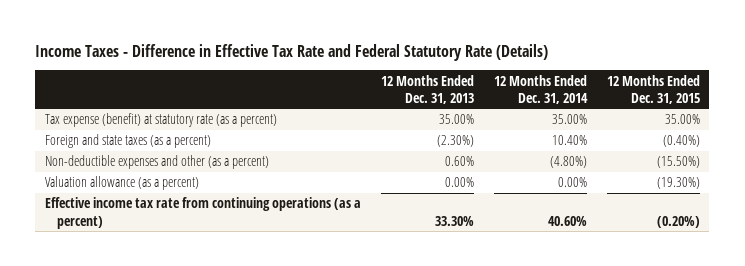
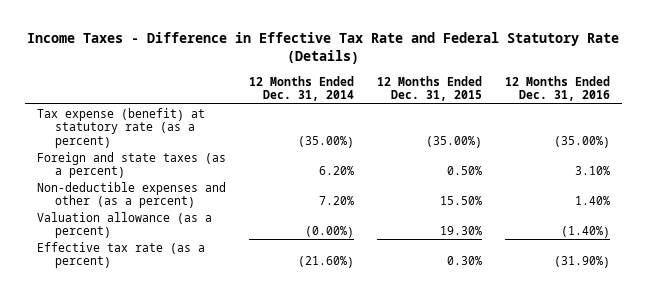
[381,74,475,104] 12 Months Ended Dec. 31, 2013 -> none
none -> [504,75,610,102] 12 Months Ended Dec. 31, 2016
[551,114,587,125] 35.00% -> [297,135,354,148] (35.00%)
[664,114,700,125] 35.00% -> [425,135,482,148] (35.00%)
[551,135,587,146] 10.40% -> [318,166,354,176] 6.20%
[662,135,700,148] (0.40%) -> [446,166,482,176] 0.50%
[549,156,587,169] (4.80%) -> [318,196,354,206] 7.20%
[656,156,700,169] (15.50%) -> [439,196,482,206] 15.50%
[557,177,587,188] 0.00% -> [304,226,354,239] (0.00%)
[656,177,700,190] (19.30%) -> [439,226,482,236] 19.30%
[45,197,362,229] Effective income tax rate from continuing operations (as a percent) -> [36,241,205,269] Effective tax rate (as a percent)
[547,215,587,226] 40.60% -> [297,256,354,269] (21.60%)
[656,215,700,228] (0.20%) -> [446,256,482,266] 0.30%

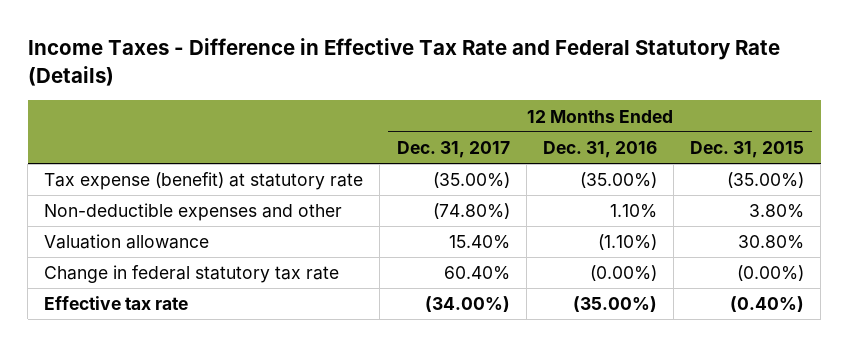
[248,75,354,102] 12 Months Ended Dec. 31, 2014 -> none
none -> [396,140,510,158] Dec. 31, 2017
[36,151,226,179] Foreign and state taxes (as a percent) -> none
[36,107,205,148] Tax expense (benefit) at statutory rate (as a percent) -> [44,172,364,191] Tax expense (benefit) at statutory rate
[36,181,226,209] Non-deductible expenses and other (as a percent) -> [44,203,343,222] Non-deductible expenses and other
[439,196,482,206] 15.50% -> [749,204,805,219] 3.80%
[574,196,610,206] 1.40% -> [609,204,657,219] 1.10%
[36,211,212,239] Valuation allowance (as a percent) -> [44,234,210,250] Valuation allowance
[439,226,482,236] 19.30% -> [738,235,805,250] 30.80%
[560,226,610,239] (1.40%) -> [597,234,657,251] (1.10%)
none -> [44,265,340,284] Change in federal statutory tax rate
[36,241,205,269] Effective tax rate (as a percent) -> [44,296,189,311] Effective tax rate
[446,256,482,266] 0.30% -> [730,296,805,313] (0.40%)
[553,256,610,269] (31.90%) -> [572,296,657,313] (35.00%)

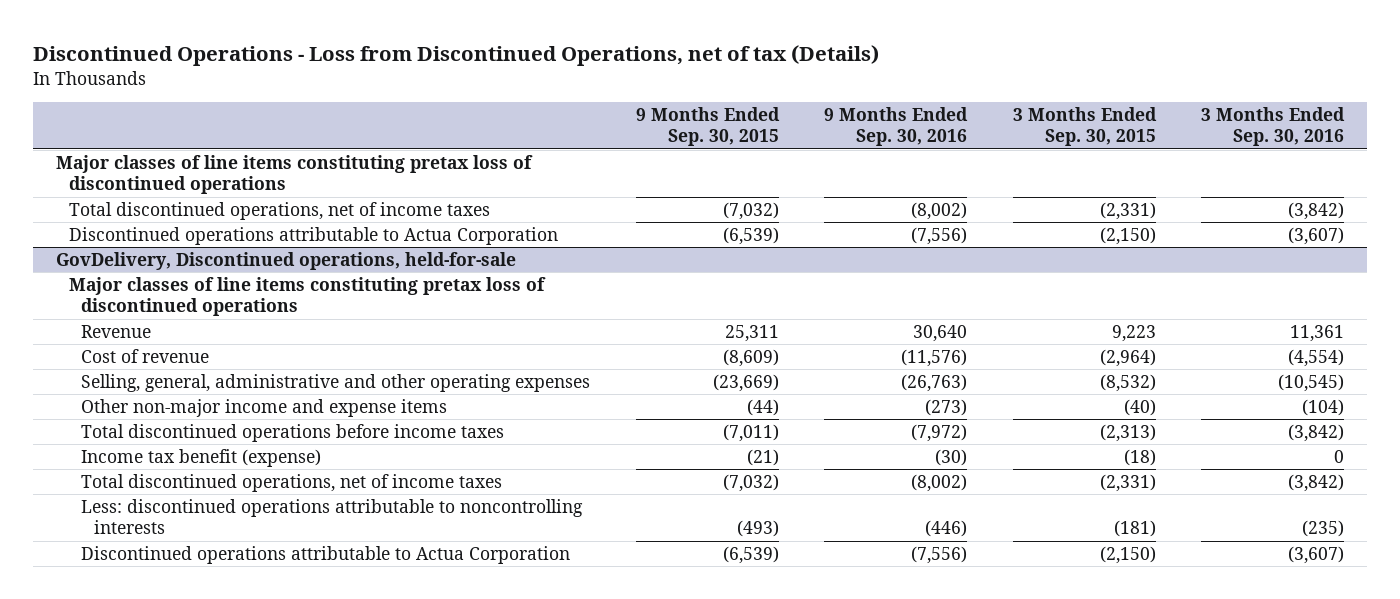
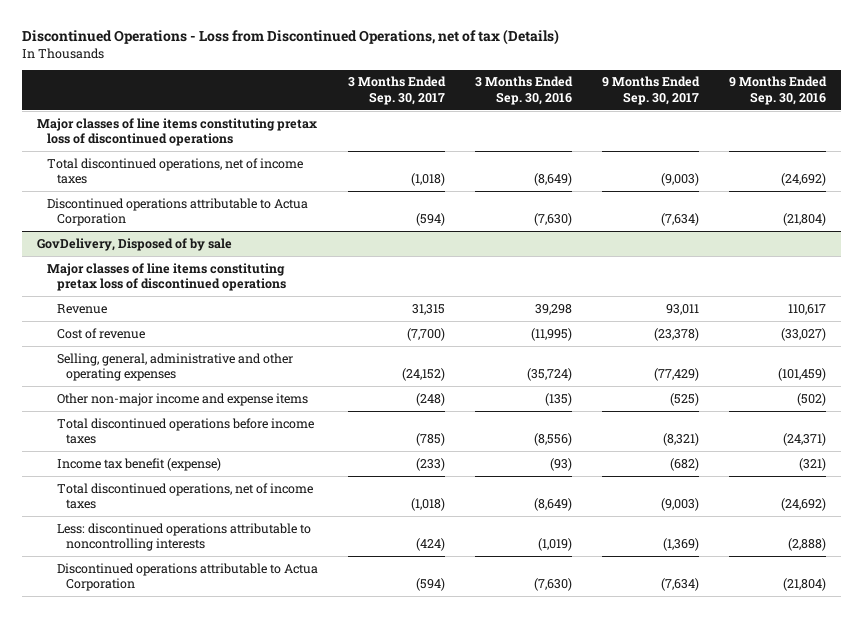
[635,107,780,147] 9 Months Ended Sep. 30, 2015 -> none
[1012,107,1157,147] 3 Months Ended Sep. 30, 2015 -> none
none -> [347,76,446,106] 3 Months Ended Sep. 30, 2017
none -> [602,76,701,106] 9 Months Ended Sep. 30, 2017
[56,252,517,271] GovDelivery, Discontinued operations, held-for-sale -> none
[911,202,968,221] (8,002) -> [781,173,827,187] (24,692)
[1288,202,1345,221] (3,842) -> [533,173,572,187] (8,649)
[911,227,968,246] (7,556) -> [783,213,827,227] (21,804)
[1288,227,1345,246] (3,607) -> [533,213,572,227] (7,630)
none -> [36,237,232,251] GovDelivery, Disposed of by sale
[913,325,968,343] 30,640 -> [788,303,827,315] 110,617
[1290,325,1345,343] 11,361 -> [534,303,572,315] 39,298
[901,349,968,368] (11,576) -> [781,327,827,341] (33,027)
[1288,349,1345,368] (4,554) -> [530,327,572,341] (11,995)
[901,374,968,393] (26,763) -> [778,368,827,382] (101,459)
[1278,374,1345,393] (10,545) -> [526,368,572,382] (35,724)
[925,399,968,417] (273) -> [797,392,827,406] (502)
[1302,399,1345,417] (104) -> [544,392,572,406] (135)
[911,424,968,443] (7,972) -> [783,433,827,447] (24,371)
[1288,424,1345,443] (3,842) -> [533,433,572,447] (8,556)
[935,449,968,467] (30) -> [799,457,827,471] (321)
[1334,450,1345,464] 0 -> [549,457,572,471] (93)
[911,474,968,493] (8,002) -> [781,498,827,512] (24,692)
[1288,474,1345,493] (3,842) -> [533,498,572,512] (8,649)
[925,520,968,538] (446) -> [788,538,827,552] (2,888)
[1302,520,1345,538] (235) -> [537,538,572,552] (1,019)
[911,546,968,565] (7,556) -> [783,578,827,592] (21,804)
[1288,546,1345,565] (3,607) -> [533,578,572,592] (7,630)

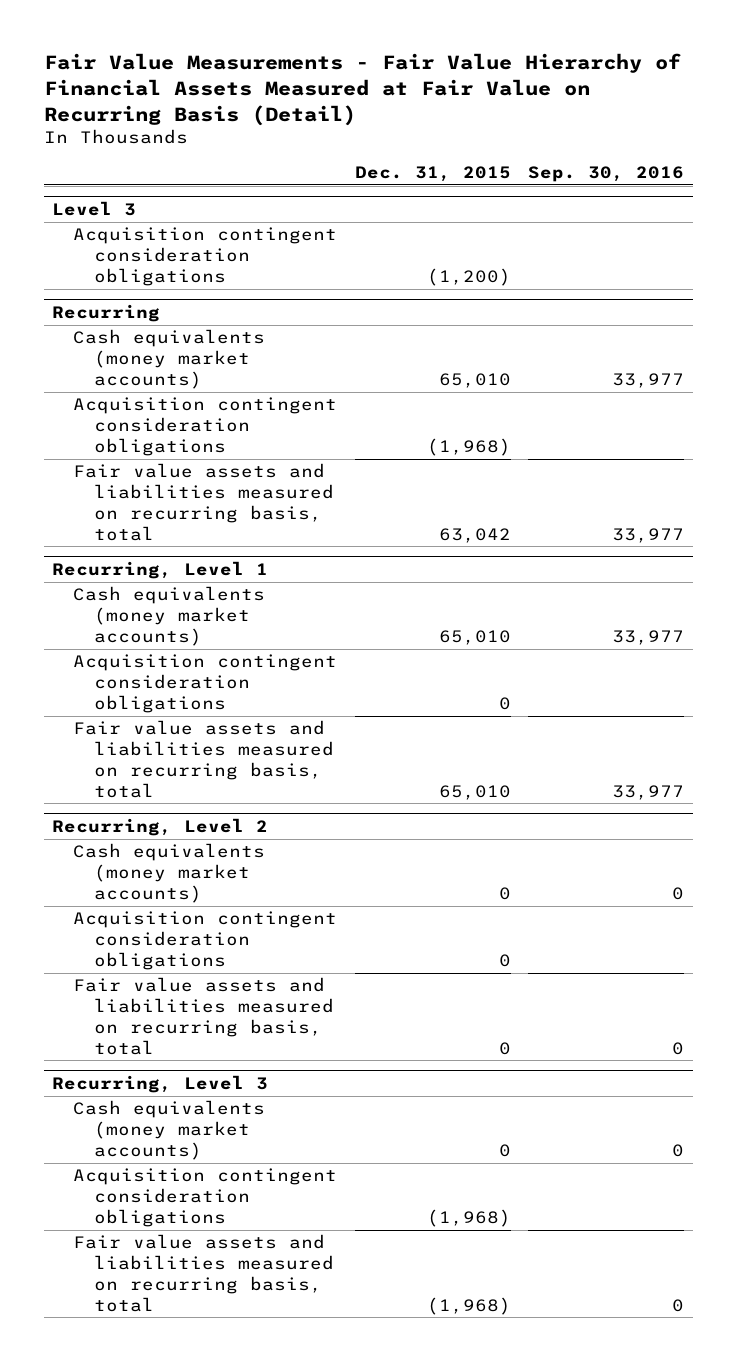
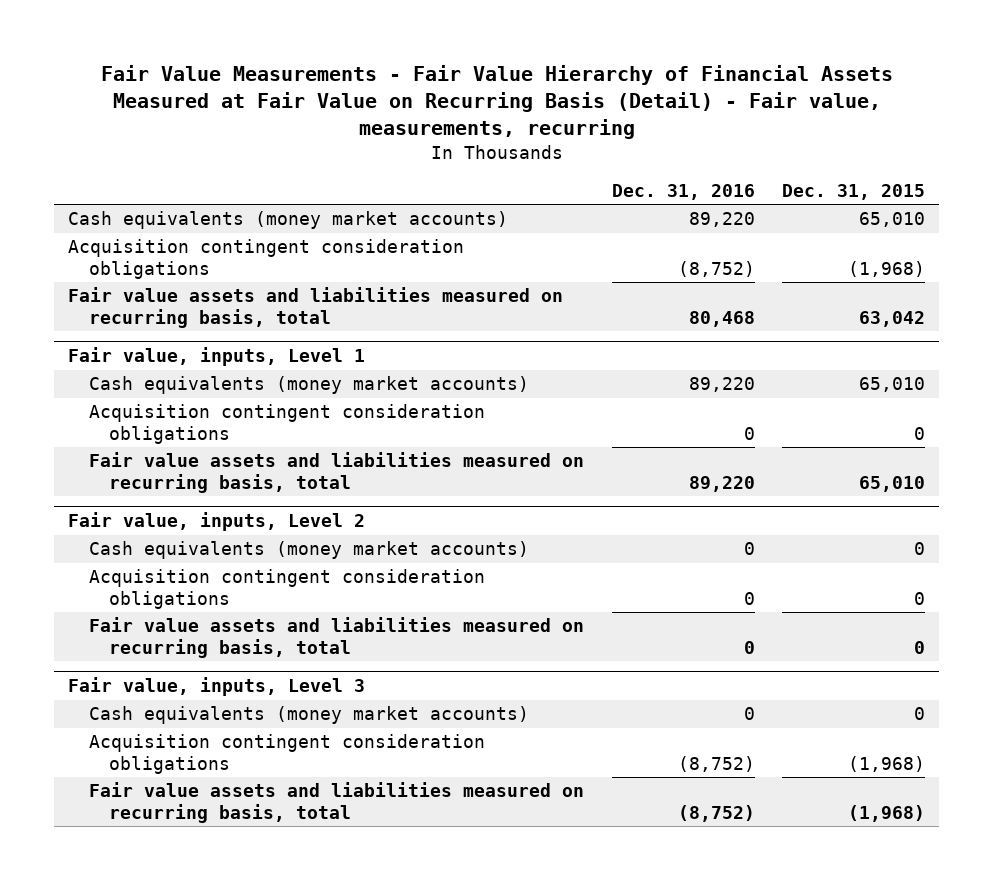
[43,53,681,126] Fair Value Measurements - Fair Value Hierarchy of Financial Assets Measured at Fair Value on Recurring Basis (Detail) -> [100,65,893,140] Fair Value Measurements - Fair Value Hierarchy of Financial Assets Measured at Fair Value on Recurring Basis (Detail) - Fair value, measurements, recurring
[528,166,685,183] Sep. 30, 2016 -> none
none -> [611,183,755,200] Dec. 31, 2016
[52,200,137,216] Level 3 -> none
[73,227,338,286] Acquisition contingent consideration obligations -> none
[52,303,161,322] Recurring -> none
[52,560,269,579] Recurring, Level 1 -> none
none -> [67,346,365,366] Fair value, inputs, Level 1
[52,817,269,836] Recurring, Level 2 -> none
none -> [67,511,365,531] Fair value, inputs, Level 2
[52,1074,269,1093] Recurring, Level 3 -> none
none -> [67,676,365,696] Fair value, inputs, Level 3

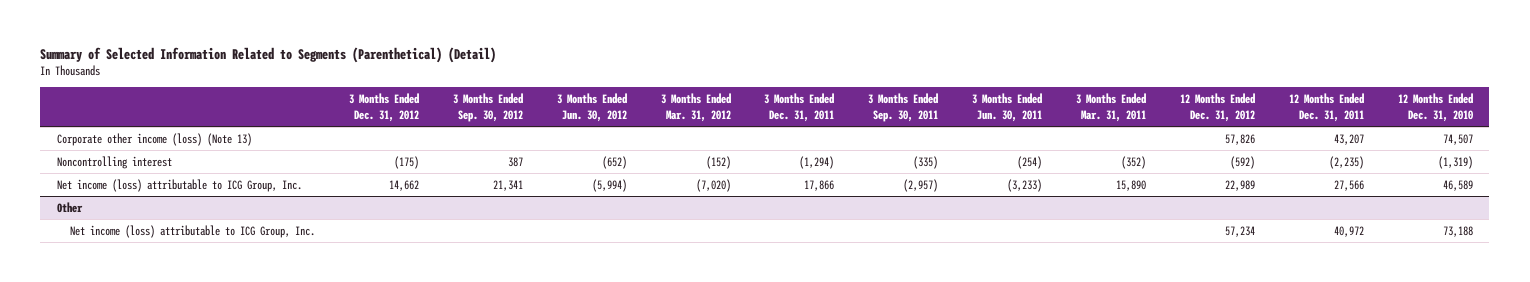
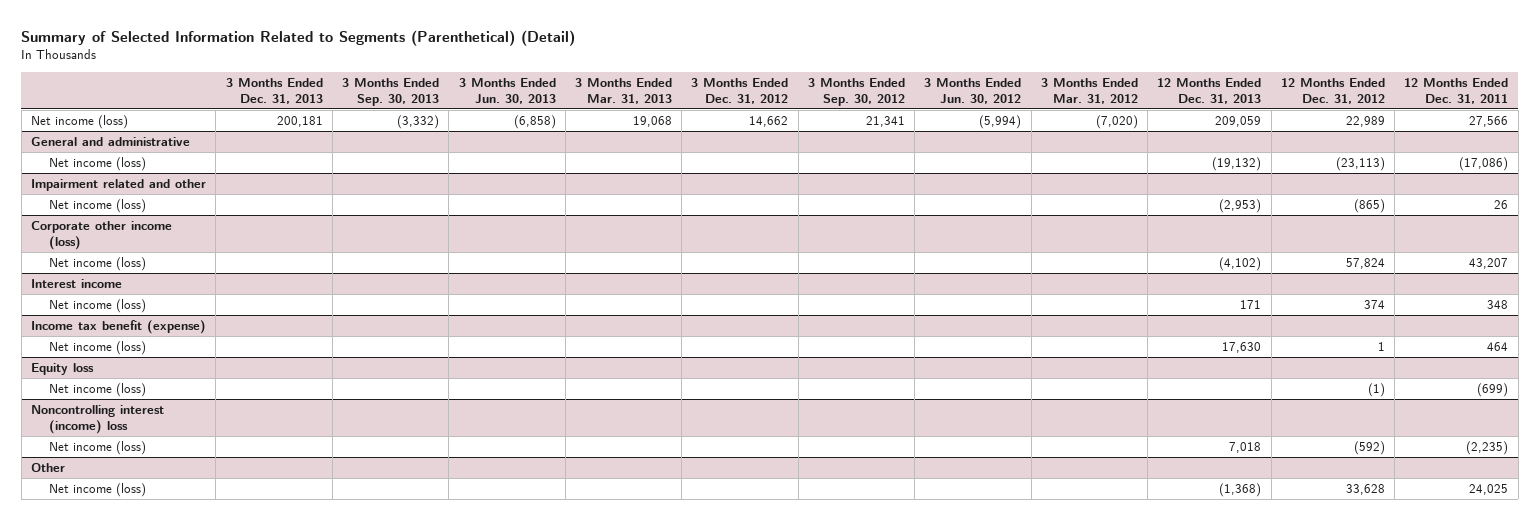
[764,93,835,122] 3 Months Ended Dec. 31, 2011 -> none
[868,93,939,122] 3 Months Ended Sep. 30, 2011 -> none
[972,93,1043,122] 3 Months Ended Jun. 30, 2011 -> none
[1076,93,1147,122] 3 Months Ended Mar. 31, 2011 -> none
[1397,93,1473,122] 12 Months Ended Dec. 31, 2010 -> none
none -> [225,78,323,105] 3 Months Ended Dec. 31, 2013
none -> [342,78,440,107] 3 Months Ended Sep. 30, 2013
none -> [458,78,556,105] 3 Months Ended Jun. 30, 2013
none -> [575,78,673,105] 3 Months Ended Mar. 31, 2013
none -> [1157,78,1262,105] 12 Months Ended Dec. 31, 2013
[56,132,252,146] Corporate other income (loss) (Note 13) -> none
[56,155,172,169] Noncontrolling interest -> none
[56,178,302,192] Net income (loss) attributable to ICG Group, Inc. -> [31,114,129,129] Net income (loss)
none -> [31,136,191,146] General and administrative
none -> [48,156,146,171] Net income (loss)
none -> [31,178,207,191] Impairment related and other
none -> [48,198,146,213] Net income (loss)
none -> [31,220,173,250] Corporate other income (loss)
none -> [48,256,146,271] Net income (loss)
none -> [31,278,123,288] Interest income
none -> [48,298,146,313] Net income (loss)
none -> [31,319,207,334] Income tax benefit (expense)
none -> [48,340,146,355] Net income (loss)
none -> [31,362,95,375] Equity loss
none -> [48,382,146,397] Net income (loss)
none -> [31,404,165,434] Noncontrolling interest (income) loss
none -> [48,440,146,455] Net income (loss)
[70,224,316,238] Net income (loss) attributable to ICG Group, Inc. -> [48,482,146,497] Net income (loss)
[1224,225,1255,237] 57,234 -> [1345,483,1385,495] 33,628
[1333,225,1364,237] 40,972 -> [1469,483,1509,495] 24,025

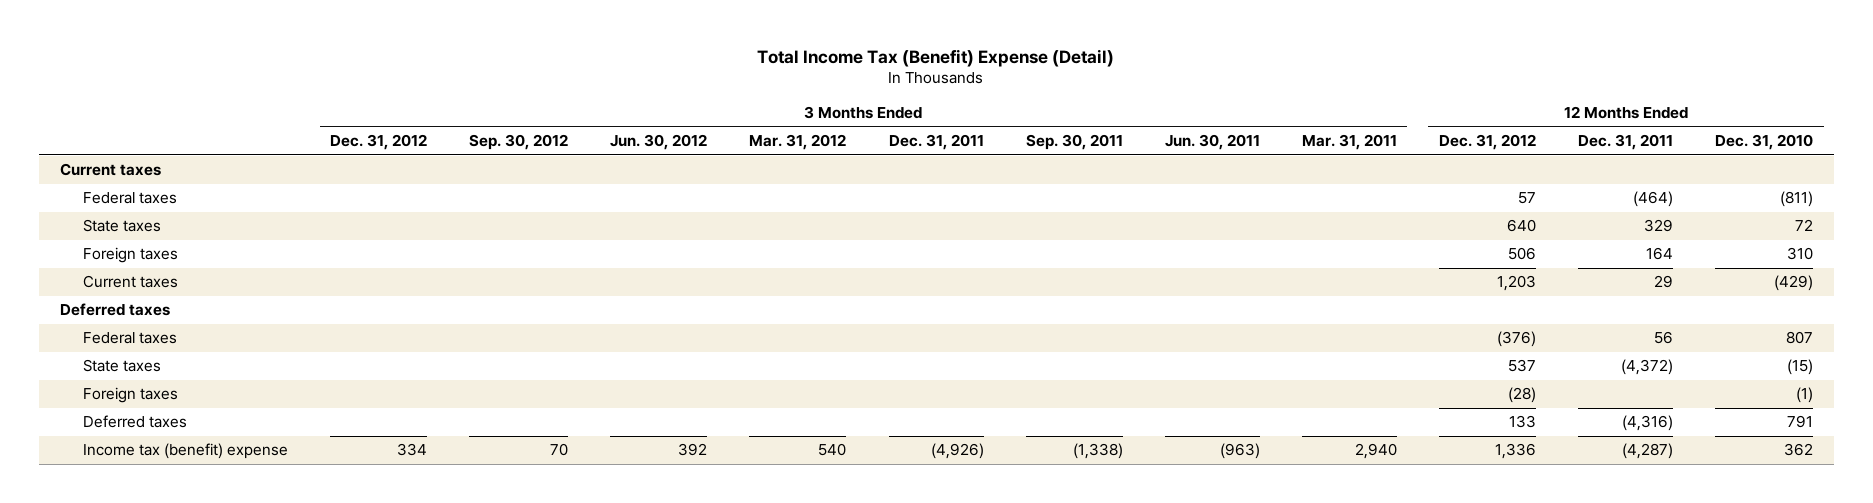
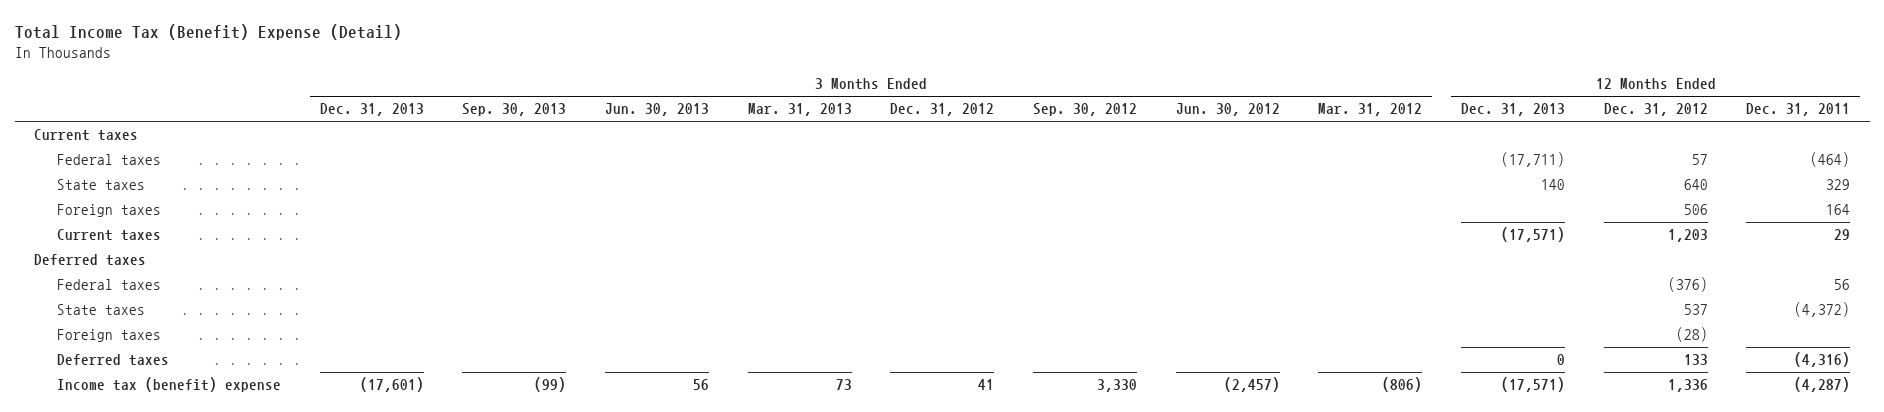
[888,134,984,151] Dec. 31, 2011 -> none
[1025,134,1123,151] Sep. 30, 2011 -> none
[1164,134,1260,151] Jun. 30, 2011 -> none
[1301,134,1397,151] Mar. 31, 2011 -> none
[1715,134,1814,151] Dec. 31, 2010 -> none
none -> [319,103,424,117] Dec. 31, 2013
none -> [462,103,567,117] Sep. 30, 2013
none -> [605,103,710,117] Jun. 30, 2013
none -> [747,103,852,117] Mar. 31, 2013
none -> [1460,103,1565,117] Dec. 31, 2013
[397,443,428,457] 334 -> [978,379,995,391] 41
[550,443,569,457] 70 -> [1097,379,1138,393] 3,330
[678,443,708,457] 392 -> [1223,377,1280,393] (2,457)
[818,443,847,457] 540 -> [1382,377,1423,393] (806)

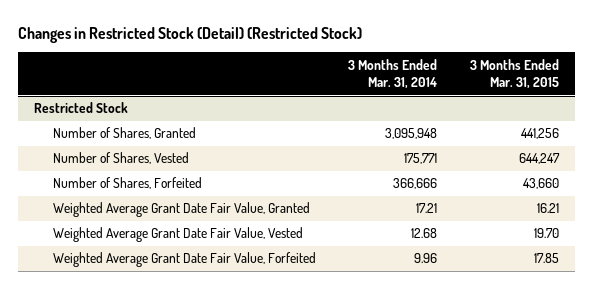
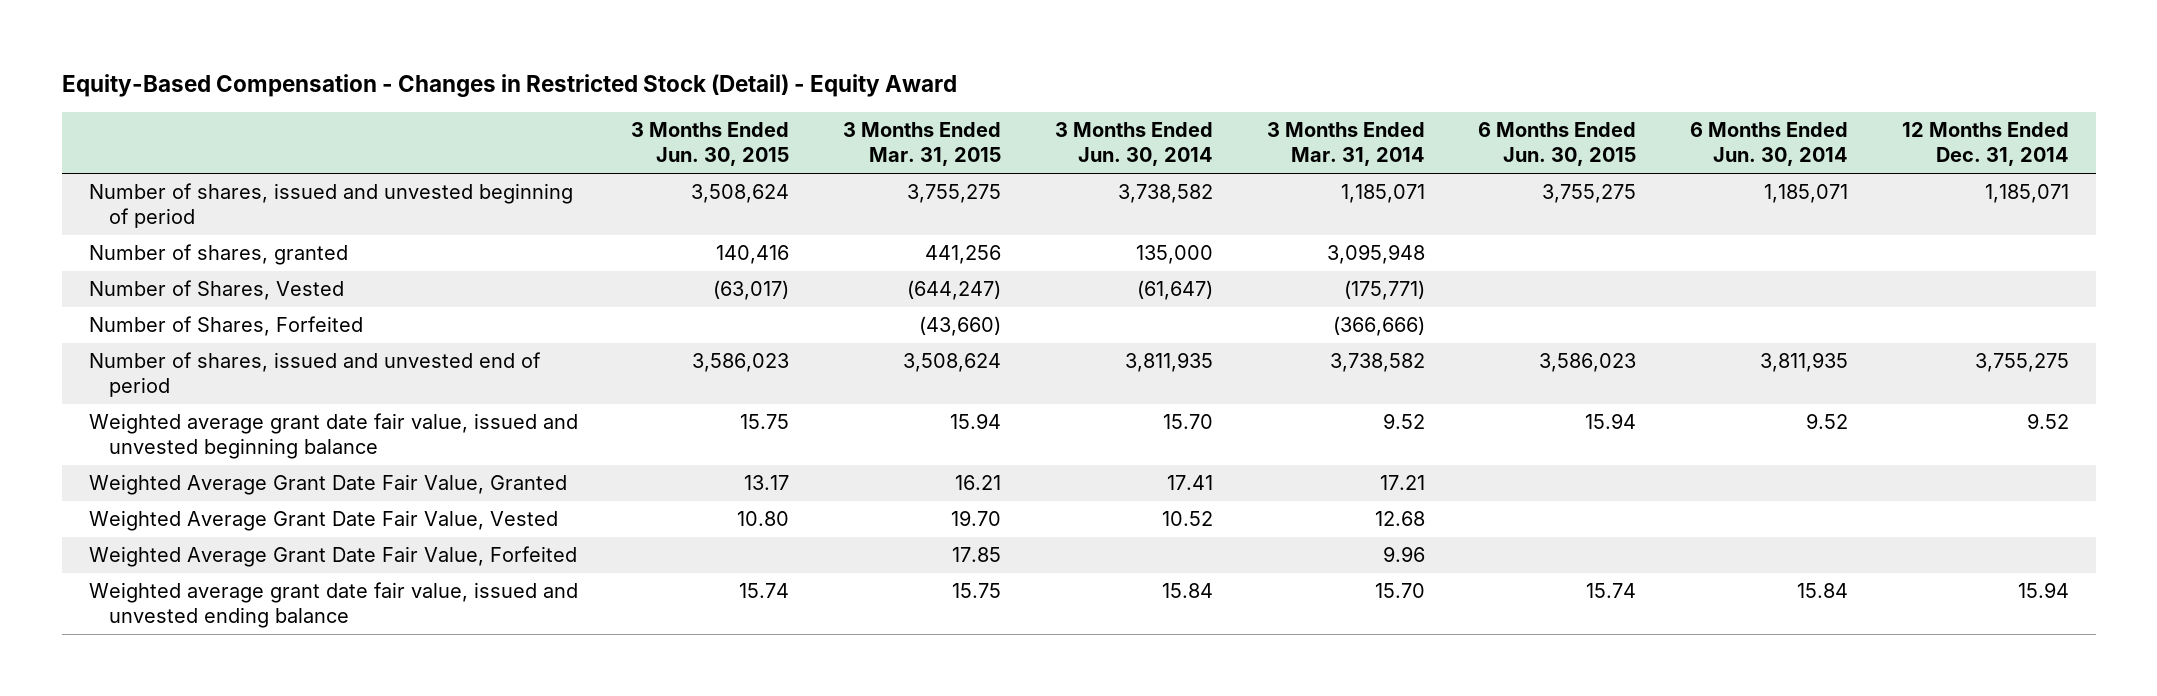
[17,26,362,43] Changes in Restricted Stock (Detail) (Restricted Stock) -> [61,74,957,98] Equity-Based Compensation - Changes in Restricted Stock (Detail) - Equity Award
none -> [631,122,790,167] 3 Months Ended Jun. 30, 2015
none -> [1054,122,1213,167] 3 Months Ended Jun. 30, 2014
none -> [1478,122,1637,167] 6 Months Ended Jun. 30, 2015
none -> [1689,122,1848,167] 6 Months Ended Jun. 30, 2014
none -> [1901,122,2069,167] 12 Months Ended Dec. 31, 2014
[33,102,128,114] Restricted Stock -> none
none -> [88,183,573,229] Number of shares, issued and unvested beginning of period
[53,127,197,140] Number of Shares, Granted -> [88,244,348,266] Number of shares, granted
[404,153,438,165] 175,771 -> [1343,280,1425,301] (175,771)
[518,153,560,165] 644,247 -> [907,280,1002,301] (644,247)
[393,178,438,190] 366,666 -> [1332,316,1425,337] (366,666)
[522,178,559,190] 43,660 -> [919,316,1002,337] (43,660)
none -> [88,352,541,398] Number of shares, issued and unvested end of period
none -> [88,413,578,460] Weighted average grant date fair value, issued and unvested beginning balance
none -> [88,582,578,629] Weighted average grant date fair value, issued and unvested ending balance

